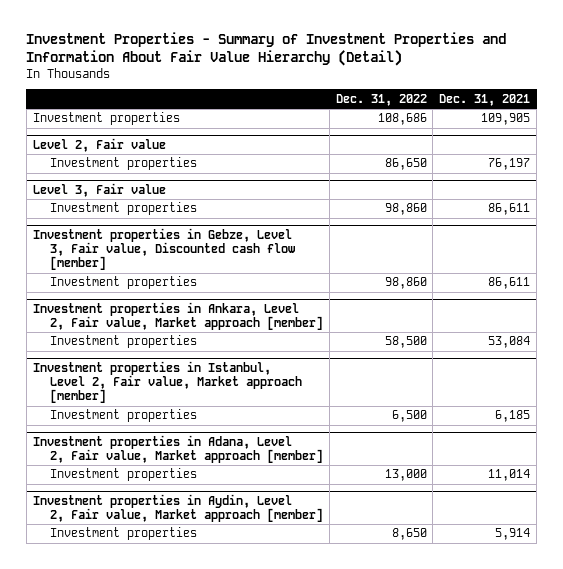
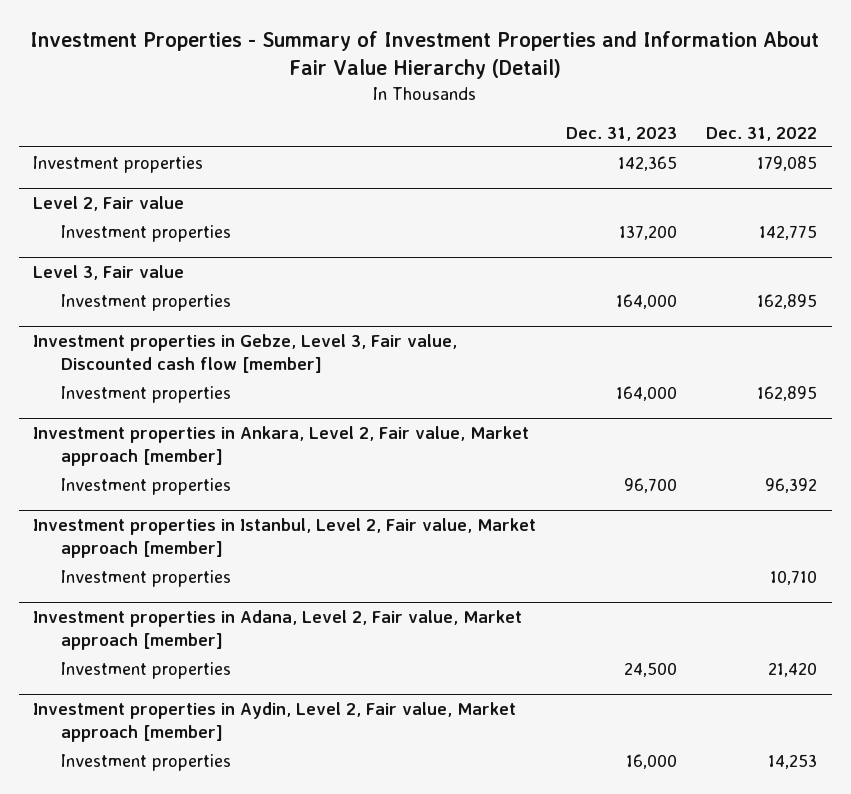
[439,93,531,106] Dec. 31, 2021 -> none
none -> [565,126,677,141] Dec. 31, 2023
[377,113,427,126] 108,686 -> [757,155,818,171] 179,085
[384,158,427,171] 86,650 -> [759,224,818,240] 142,775
[384,203,427,216] 98,860 -> [757,293,818,309] 162,895
[384,277,427,290] 98,860 -> [757,385,818,401] 162,895
[384,336,427,349] 58,500 -> [765,477,818,493] 96,392
[391,410,427,423] 6,500 -> [770,569,818,585] 10,710
[384,469,427,482] 13,000 -> [768,661,818,677] 21,420
[391,528,427,541] 8,650 -> [768,753,818,769] 14,253

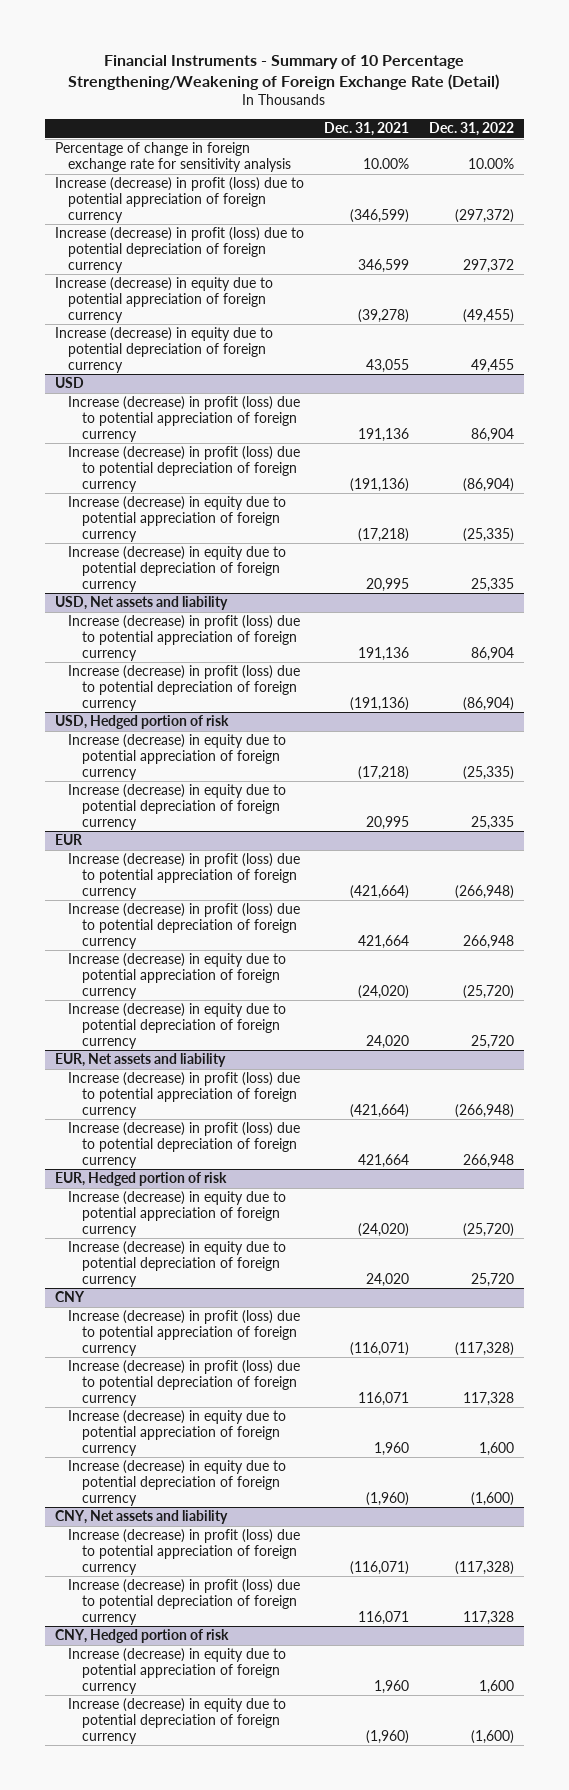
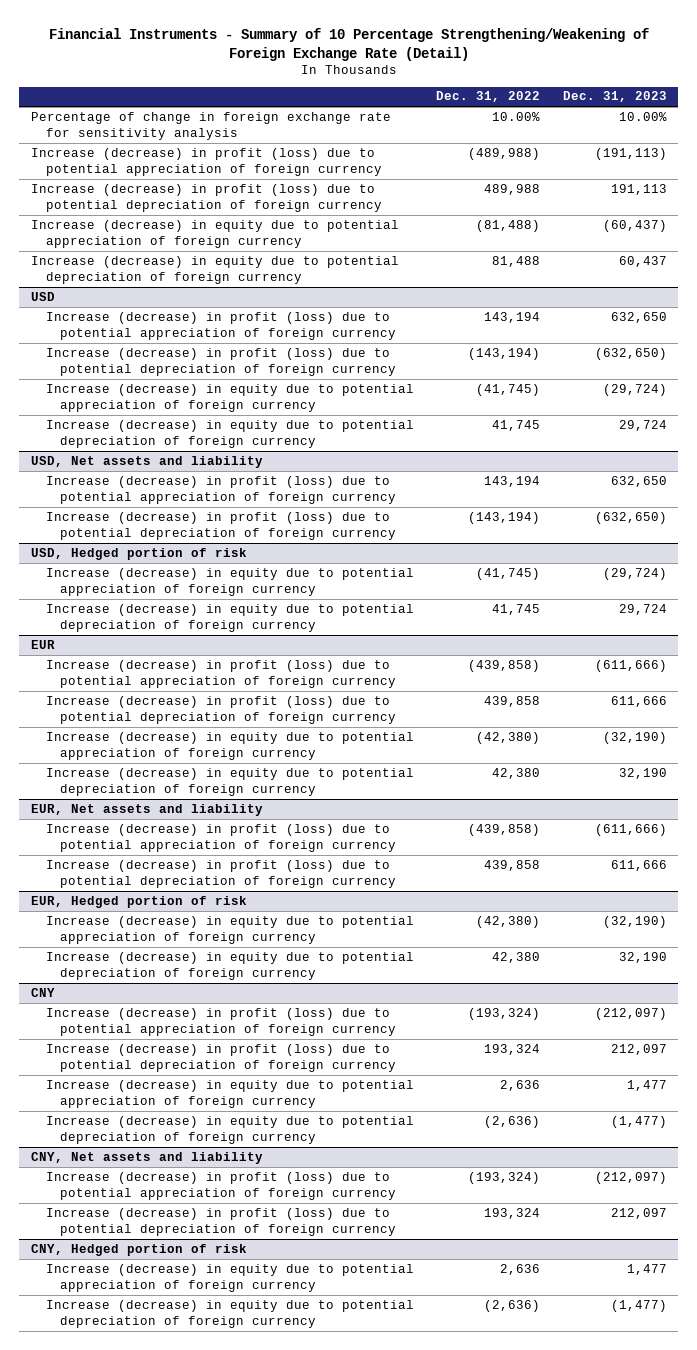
[323,122,409,137] Dec. 31, 2021 -> none
none -> [562,91,667,103] Dec. 31, 2023
[454,208,514,223] (297,372) -> [468,147,541,160] (489,988)
[462,258,514,273] 297,372 -> [484,183,541,195] 489,988
[462,308,514,323] (49,455) -> [476,219,541,232] (81,488)
[470,358,514,373] 49,455 -> [492,255,541,267] 81,488
[470,427,514,442] 86,904 -> [484,311,541,323] 143,194
[462,477,514,492] (86,904) -> [468,347,541,360] (143,194)
[462,527,514,542] (25,335) -> [476,383,541,396] (41,745)
[470,577,514,592] 25,335 -> [492,419,541,431] 41,745
[470,646,514,661] 86,904 -> [484,475,541,487] 143,194
[462,696,514,711] (86,904) -> [468,511,541,524] (143,194)
[462,765,514,780] (25,335) -> [476,567,541,580] (41,745)
[470,815,514,830] 25,335 -> [492,603,541,615] 41,745
[454,884,514,899] (266,948) -> [468,659,541,672] (439,858)
[462,934,514,949] 266,948 -> [484,695,541,707] 439,858
[462,984,514,999] (25,720) -> [476,731,541,744] (42,380)
[470,1034,514,1049] 25,720 -> [492,767,541,779] 42,380
[454,1103,514,1118] (266,948) -> [468,823,541,836] (439,858)
[462,1153,514,1168] 266,948 -> [484,859,541,871] 439,858
[462,1222,514,1237] (25,720) -> [476,915,541,928] (42,380)
[470,1272,514,1287] 25,720 -> [492,951,541,963] 42,380
[454,1341,514,1356] (117,328) -> [468,1007,541,1020] (193,324)
[462,1391,514,1406] 117,328 -> [484,1043,541,1055] 193,324
[478,1441,514,1456] 1,600 -> [500,1079,541,1091] 2,636
[470,1491,514,1506] (1,600) -> [484,1115,541,1128] (2,636)
[454,1560,514,1575] (117,328) -> [468,1171,541,1184] (193,324)
[462,1610,514,1625] 117,328 -> [484,1207,541,1219] 193,324
[478,1679,514,1694] 1,600 -> [500,1263,541,1275] 2,636
[470,1729,514,1744] (1,600) -> [484,1299,541,1312] (2,636)

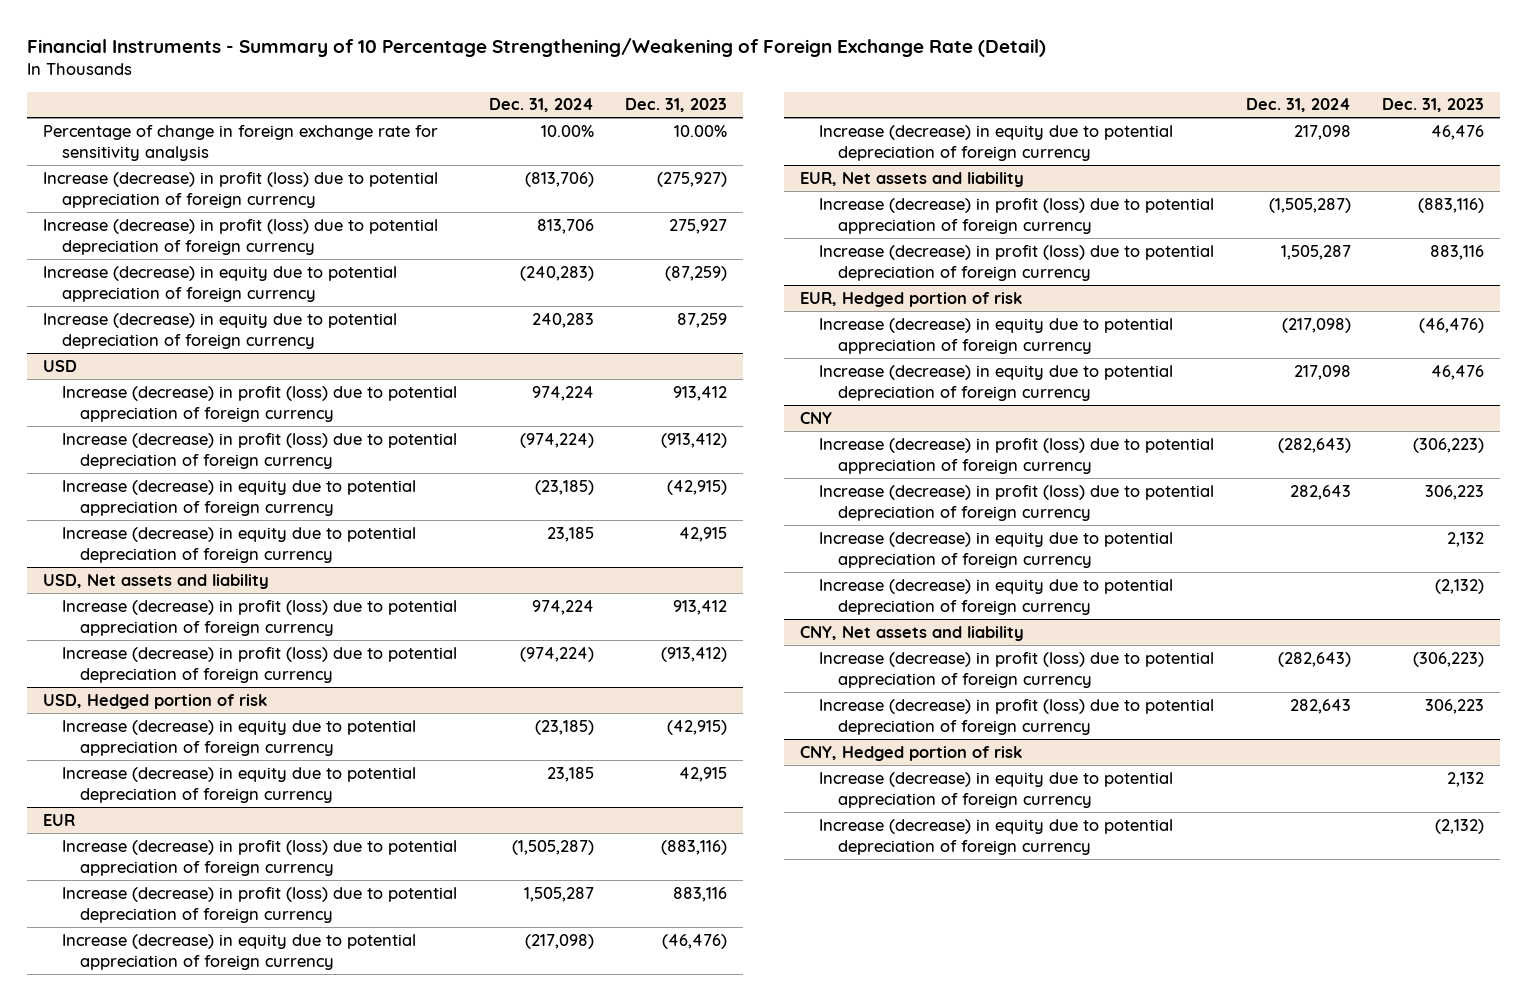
[436,91,541,103] Dec. 31, 2022 -> none
none -> [488,98,594,113] Dec. 31, 2024
[594,147,667,160] (191,113) -> [657,171,728,187] (275,927)
[610,183,667,195] 191,113 -> [669,218,728,234] 275,927
[602,219,667,232] (60,437) -> [665,265,728,281] (87,259)
[618,255,667,267] 60,437 -> [677,312,728,328] 87,259
[610,311,667,323] 632,650 -> [673,385,728,401] 913,412
[594,347,667,360] (632,650) -> [661,432,728,448] (913,412)
[602,383,667,396] (29,724) -> [667,479,728,495] (42,915)
[618,419,667,431] 29,724 -> [679,526,728,542] 42,915
[610,475,667,487] 632,650 -> [673,599,728,615] 913,412
[594,511,667,524] (632,650) -> [661,646,728,662] (913,412)
[602,567,667,580] (29,724) -> [667,719,728,735] (42,915)
[618,603,667,615] 29,724 -> [679,766,728,782] 42,915
[594,659,667,672] (611,666) -> [661,839,728,855] (883,116)
[610,695,667,707] 611,666 -> [673,886,728,902] 883,116
[602,731,667,744] (32,190) -> [662,933,728,949] (46,476)
[618,767,667,779] 32,190 -> [1431,124,1485,140] 46,476
[594,823,667,836] (611,666) -> [1418,197,1485,213] (883,116)
[610,859,667,871] 611,666 -> [1430,244,1485,260] 883,116
[602,915,667,928] (32,190) -> [1419,317,1485,333] (46,476)
[618,951,667,963] 32,190 -> [1431,364,1485,380] 46,476
[594,1007,667,1020] (212,097) -> [1413,437,1485,453] (306,223)
[610,1043,667,1055] 212,097 -> [1425,484,1485,500] 306,223
[626,1079,667,1091] 1,477 -> [1447,531,1485,547] 2,132
[610,1115,667,1128] (1,477) -> [1435,578,1485,594] (2,132)
[594,1171,667,1184] (212,097) -> [1413,651,1485,667] (306,223)
[610,1207,667,1219] 212,097 -> [1425,698,1485,714] 306,223
[626,1263,667,1275] 1,477 -> [1447,771,1485,787] 2,132
[610,1299,667,1312] (1,477) -> [1435,818,1485,834] (2,132)

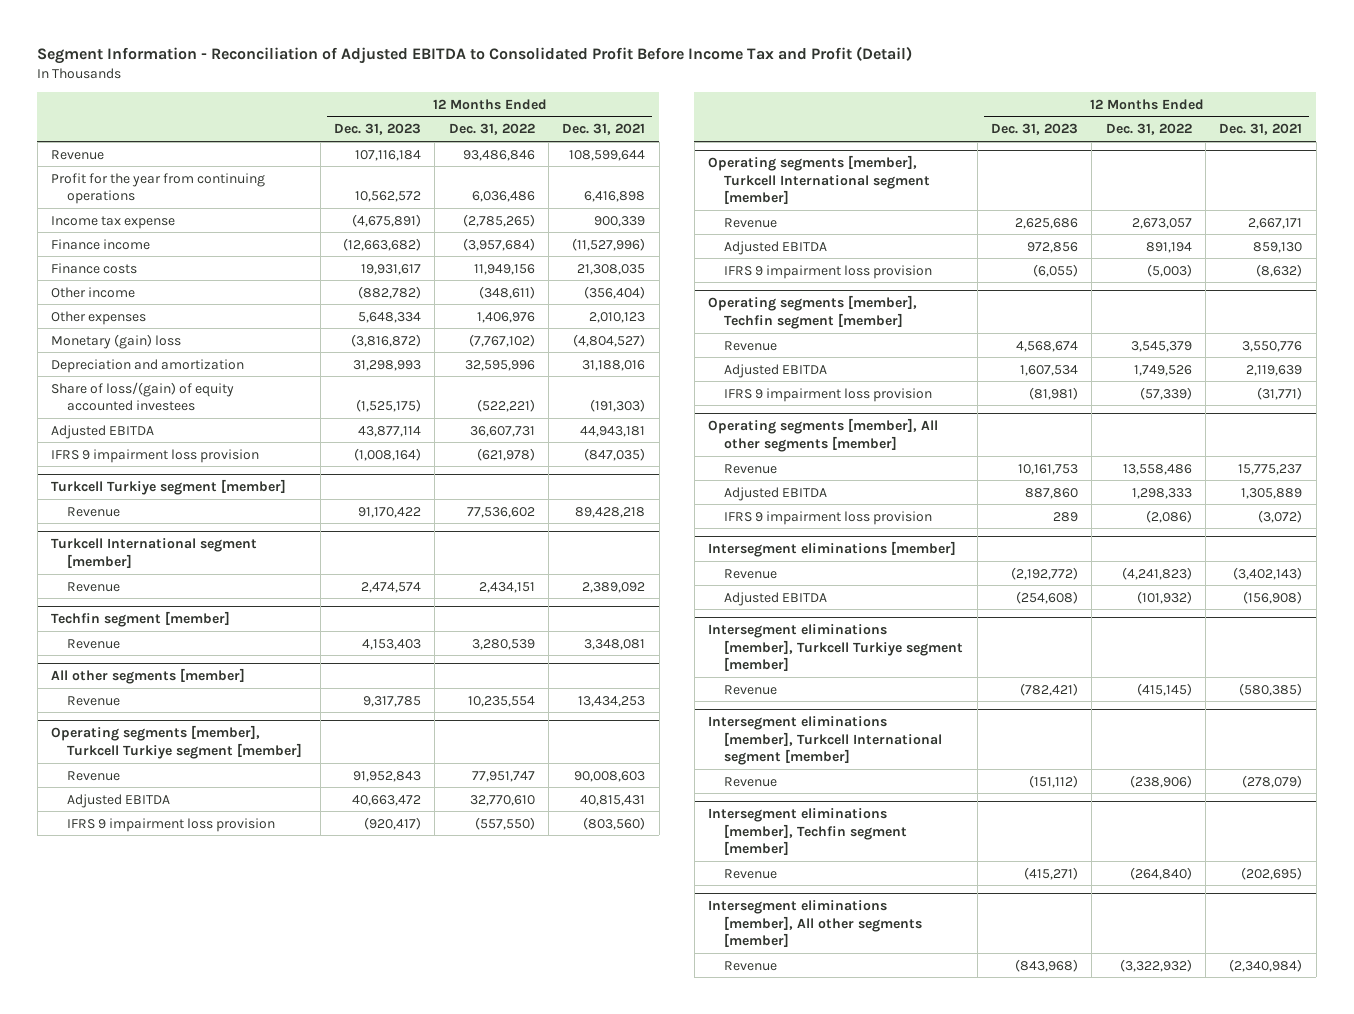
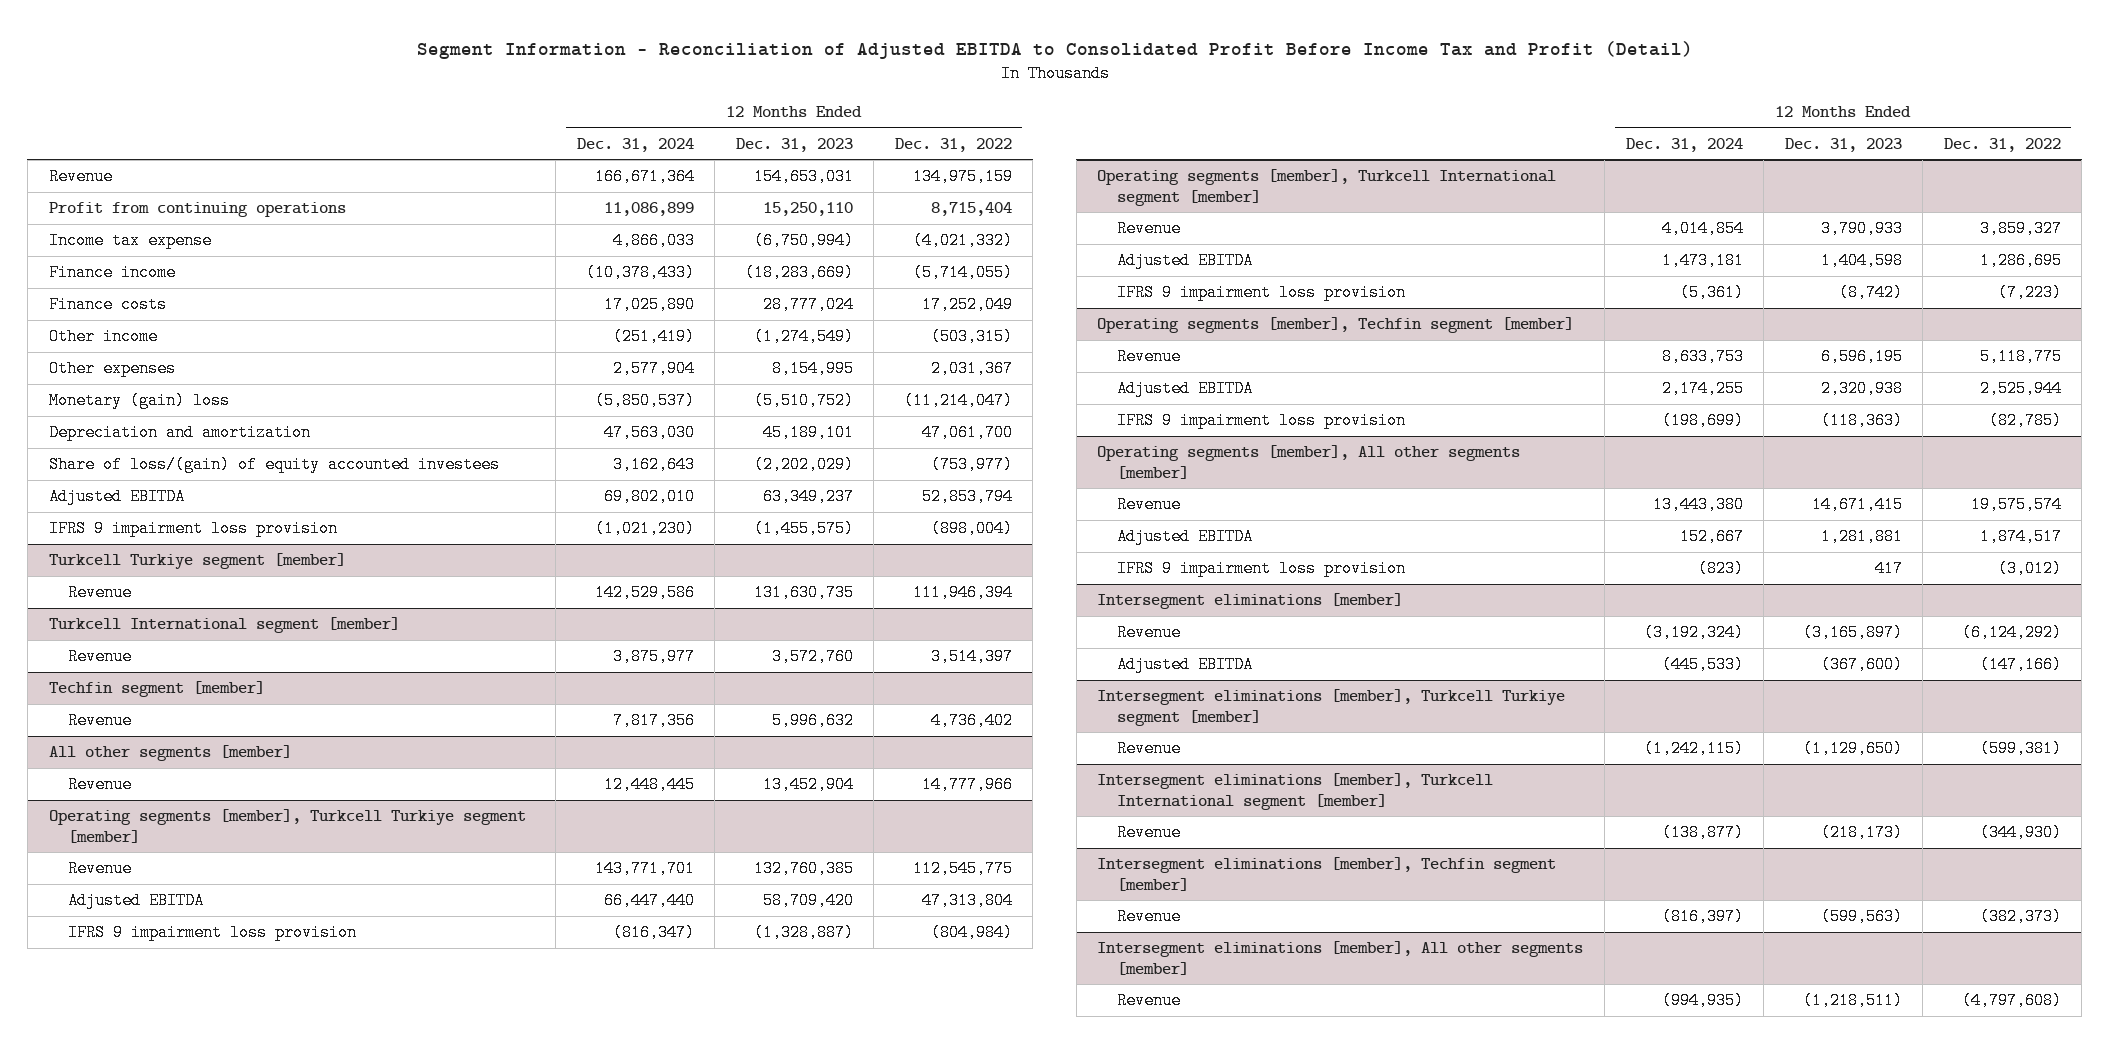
[562,123,646,136] Dec. 31, 2021 -> none
none -> [576,137,694,152] Dec. 31, 2024
[355,149,422,161] 107,116,184 -> [753,168,854,186] 154,653,031
[462,149,535,161] 93,486,846 -> [912,168,1013,186] 134,975,159
[51,172,266,205] Profit for the year from continuing operations -> [48,202,346,218] Profit from continuing operations
[355,191,422,203] 10,562,572 -> [762,202,853,217] 15,250,110
[471,191,535,203] 6,036,486 -> [930,202,1012,217] 8,715,404
[352,213,422,227] (4,675,891) -> [753,232,854,250] (6,750,994)
[462,213,535,227] (2,785,265) -> [912,232,1013,250] (4,021,332)
[343,237,422,251] (12,663,682) -> [744,264,854,282] (18,283,669)
[462,237,535,251] (3,957,684) -> [912,264,1013,282] (5,714,055)
[361,263,422,275] 19,931,617 -> [762,296,854,314] 28,777,024
[473,263,535,275] 11,949,156 -> [921,296,1013,314] 17,252,049
[358,285,422,299] (882,782) -> [753,328,854,346] (1,274,549)
[478,285,535,299] (348,611) -> [930,328,1013,346] (503,315)
[358,311,422,323] 5,648,334 -> [771,360,854,378] 8,154,995
[476,311,535,323] 1,406,976 -> [930,360,1013,378] 2,031,367
[351,333,422,347] (3,816,872) -> [753,392,854,410] (5,510,752)
[468,333,535,347] (7,767,102) -> [903,392,1013,410] (11,214,047)
[353,359,422,371] 31,298,993 -> [762,424,854,442] 45,189,101
[464,359,535,371] 32,595,996 -> [921,424,1013,442] 47,061,700
[356,399,422,413] (1,525,175) -> [753,456,854,474] (2,202,029)
[476,399,535,413] (522,221) -> [930,456,1013,474] (753,977)
[358,425,422,437] 43,877,114 -> [762,488,854,506] 63,349,237
[469,425,535,437] 36,607,731 -> [921,488,1013,506] 52,853,794
[354,447,422,461] (1,008,164) -> [753,520,854,538] (1,455,575)
[476,447,535,461] (621,978) -> [930,520,1013,538] (898,004)
[358,506,422,518] 91,170,422 -> [753,584,854,602] 131,630,735
[466,506,535,518] 77,536,602 -> [912,584,1013,602] 111,946,394
[361,581,422,593] 2,474,574 -> [771,648,854,666] 3,572,760
[478,581,535,593] 2,434,151 -> [930,648,1013,666] 3,514,397
[362,638,422,650] 4,153,403 -> [771,712,854,730] 5,996,632
[471,638,535,650] 3,280,539 -> [930,712,1013,730] 4,736,402
[363,695,422,707] 9,317,785 -> [762,776,854,794] 13,452,904
[467,695,535,707] 10,235,554 -> [921,776,1013,794] 14,777,966
[353,770,422,782] 91,952,843 -> [753,860,854,878] 132,760,385
[471,770,535,782] 77,951,747 -> [912,860,1013,878] 112,545,775
[352,794,422,806] 40,663,472 -> [762,892,854,910] 58,709,420
[469,794,535,806] 32,770,610 -> [921,892,1013,910] 47,313,804
[364,816,422,830] (920,417) -> [753,924,854,942] (1,328,887)
[474,816,535,830] (557,550) -> [930,924,1013,942] (804,984)
[1014,217,1078,229] 2,625,686 -> [1820,220,1903,238] 3,790,933
[1131,217,1192,229] 2,673,057 -> [1979,220,2062,238] 3,859,327
[1026,241,1078,253] 972,856 -> [1820,252,1903,270] 1,404,598
[1145,241,1192,253] 891,194 -> [1979,252,2062,270] 1,286,695
[1032,263,1078,277] (6,055) -> [1838,284,1903,302] (8,742)
[1146,263,1192,277] (5,003) -> [1997,284,2062,302] (7,223)
[1015,340,1078,352] 4,568,674 -> [1820,348,1903,366] 6,596,195
[1130,340,1192,352] 3,545,379 -> [1979,348,2062,366] 5,118,775
[1019,364,1078,376] 1,607,534 -> [1820,380,1903,398] 2,320,938
[1133,364,1192,376] 1,749,526 -> [1979,380,2062,398] 2,525,944
[1028,386,1078,400] (81,981) -> [1820,412,1903,430] (118,363)
[1139,386,1192,400] (57,339) -> [1988,412,2062,430] (82,785)
[1017,463,1078,475] 10,161,753 -> [1811,496,1903,514] 14,671,415
[1122,463,1192,475] 13,558,486 -> [1970,496,2062,514] 19,575,574
[1024,487,1078,499] 887,860 -> [1820,528,1903,546] 1,281,881
[1131,487,1192,499] 1,298,333 -> [1979,528,2062,546] 1,874,517
[1052,511,1078,522] 289 -> [1874,560,1903,578] 417
[1145,509,1192,523] (2,086) -> [1997,560,2062,578] (3,012)
[1010,566,1078,580] (2,192,772) -> [1802,624,1903,642] (3,165,897)
[1121,566,1192,580] (4,241,823) -> [1961,624,2062,642] (6,124,292)
[1015,590,1078,604] (254,608) -> [1820,656,1903,674] (367,600)
[1136,590,1192,604] (101,932) -> [1979,656,2062,674] (147,166)
[1019,682,1078,696] (782,421) -> [1802,740,1903,758] (1,129,650)
[1136,682,1192,696] (415,145) -> [1979,740,2062,758] (599,381)
[1028,774,1078,788] (151,112) -> [1820,824,1903,842] (218,173)
[1129,774,1192,788] (238,906) -> [1979,824,2062,842] (344,930)
[1023,866,1078,880] (415,271) -> [1820,908,1903,926] (599,563)
[1129,866,1192,880] (264,840) -> [1979,908,2062,926] (382,373)
[1014,958,1078,972] (843,968) -> [1802,992,1903,1010] (1,218,511)
[1119,958,1192,972] (3,322,932) -> [1961,992,2062,1010] (4,797,608)

